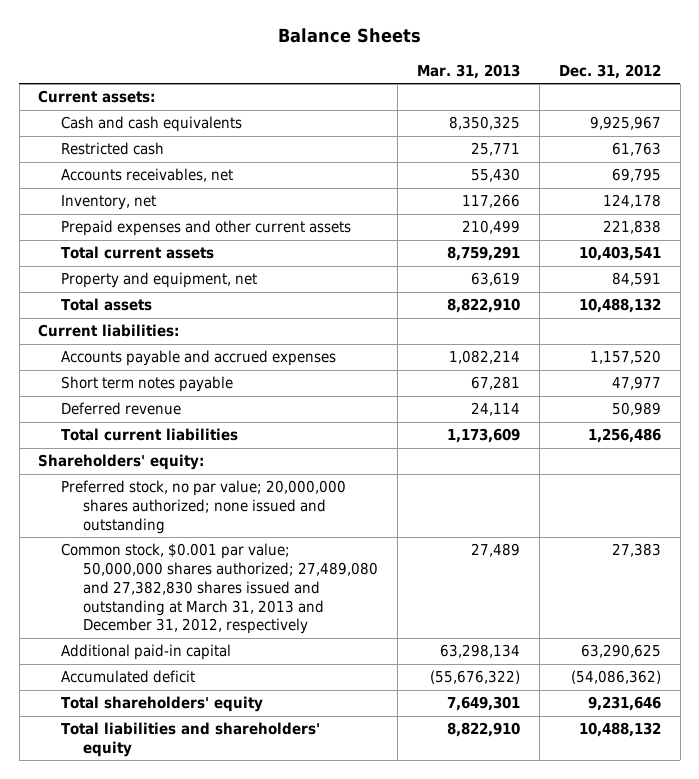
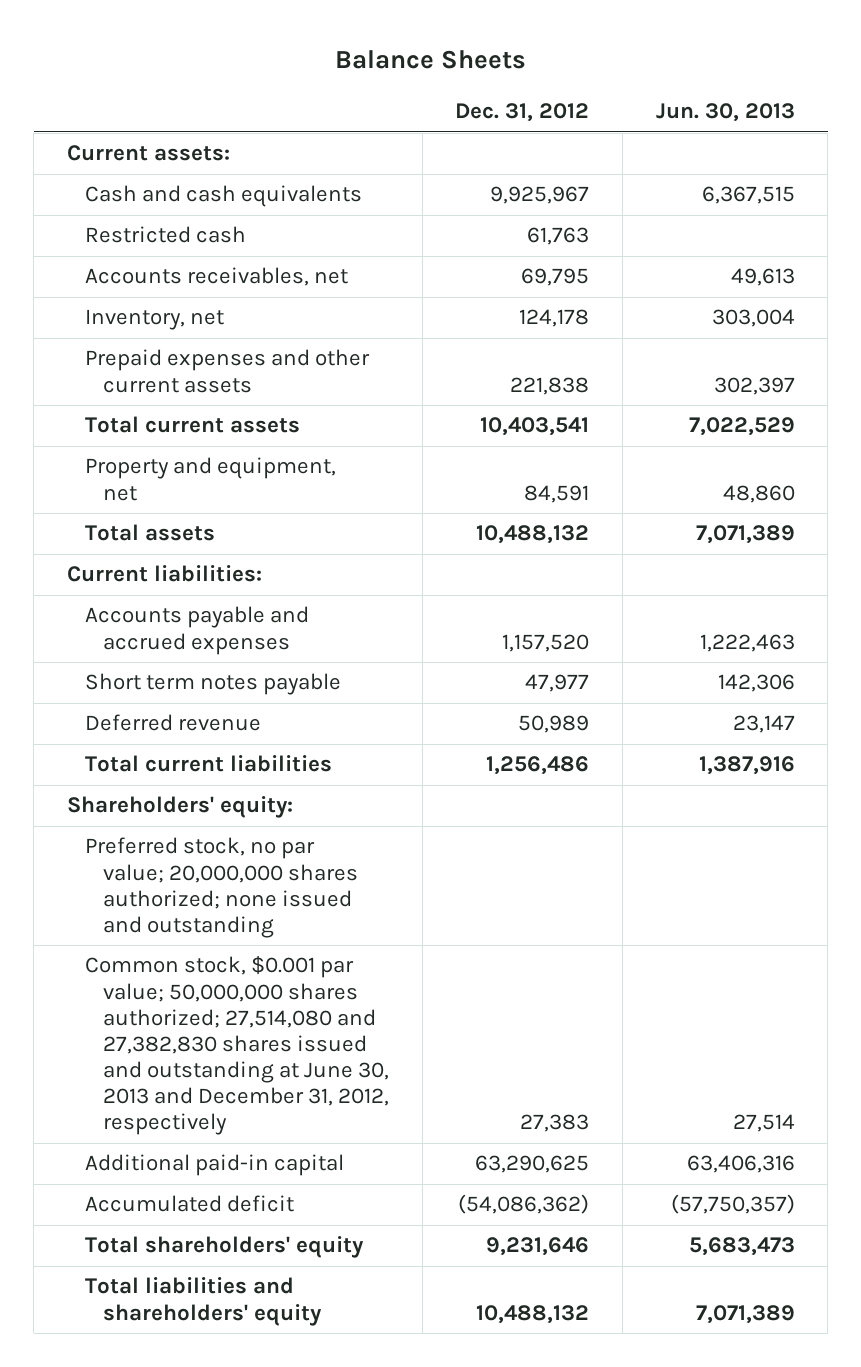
[417,63,521,79] Mar. 31, 2013 -> none
none -> [655,103,795,123] Jun. 30, 2013
[60,543,379,635] Common stock, $0.001 par value; 50,000,000 shares authorized; 27,489,080 and 27,382,830 shares issued and outstanding at March 31, 2013 and December 31, 2012, respectively -> [84,956,390,1136] Common stock, $0.001 par value; 50,000,000 shares authorized; 27,514,080 and 27,382,830 shares issued and outstanding at June 30, 2013 and December 31, 2012, respectively

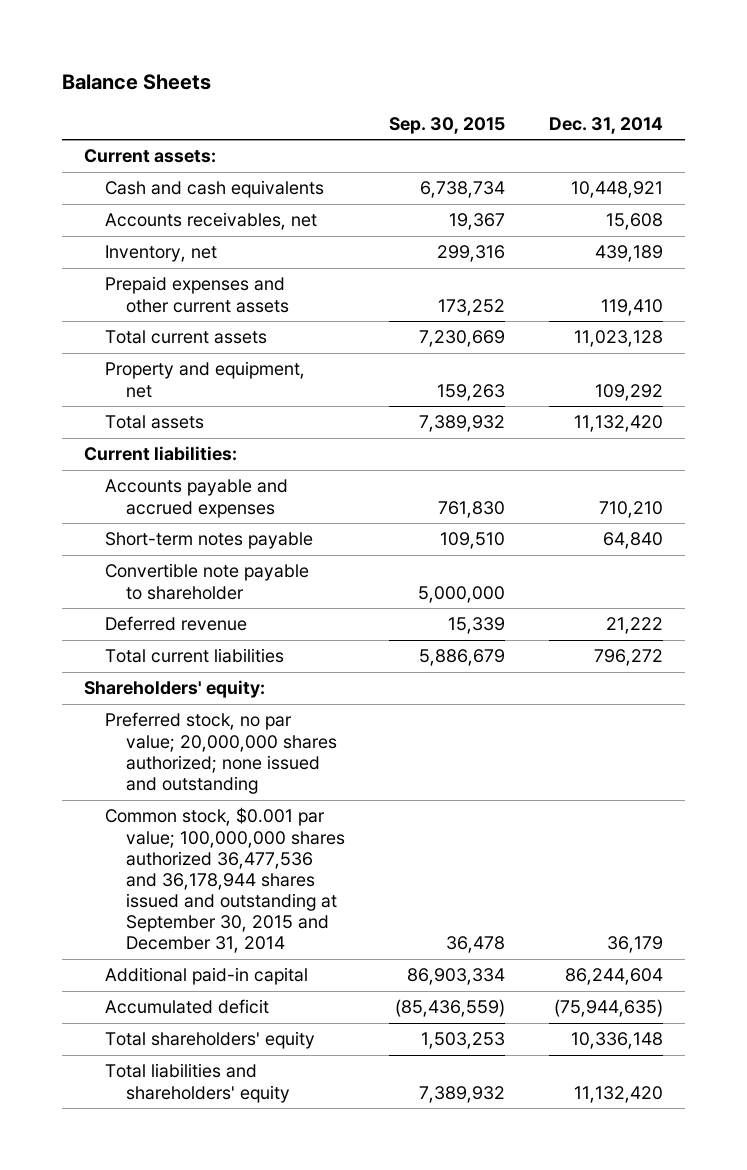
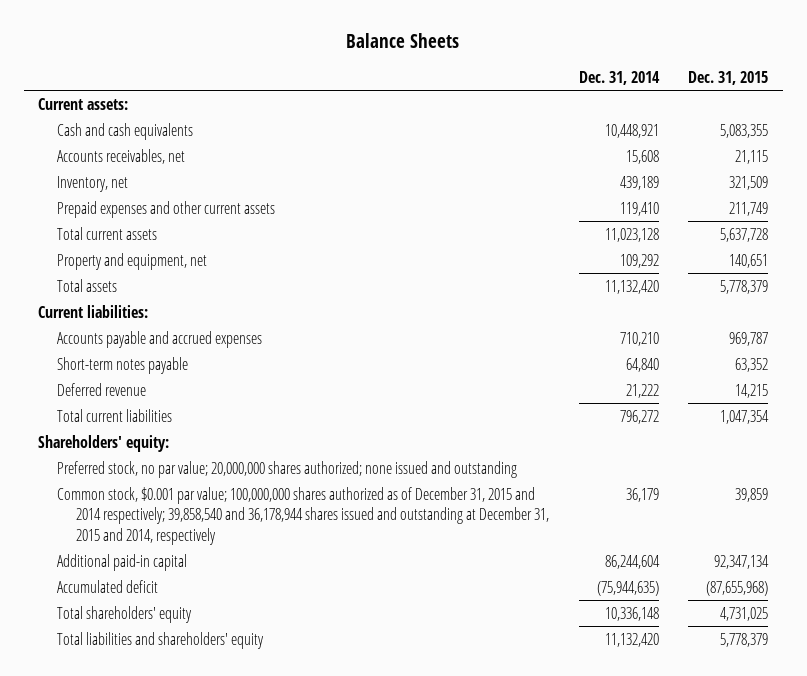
[389,116,506,134] Sep. 30, 2015 -> none
none -> [688,71,769,86] Dec. 31, 2015
[105,563,310,600] Convertible note payable to shareholder -> none
[105,807,346,954] Common stock, $0.001 par value; 100,000,000 shares authorized 36,477,536 and 36,178,944 shares issued and outstanding at September 30, 2015 and December 31, 2014 -> [57,486,550,545] Common stock, $0.001 par value; 100,000,000 shares authorized as of December 31, 2015 and 2014 respectively; 39,858,540 and 36,178,944 shares issued and outstanding at December 31, 2015 and 2014, respectively

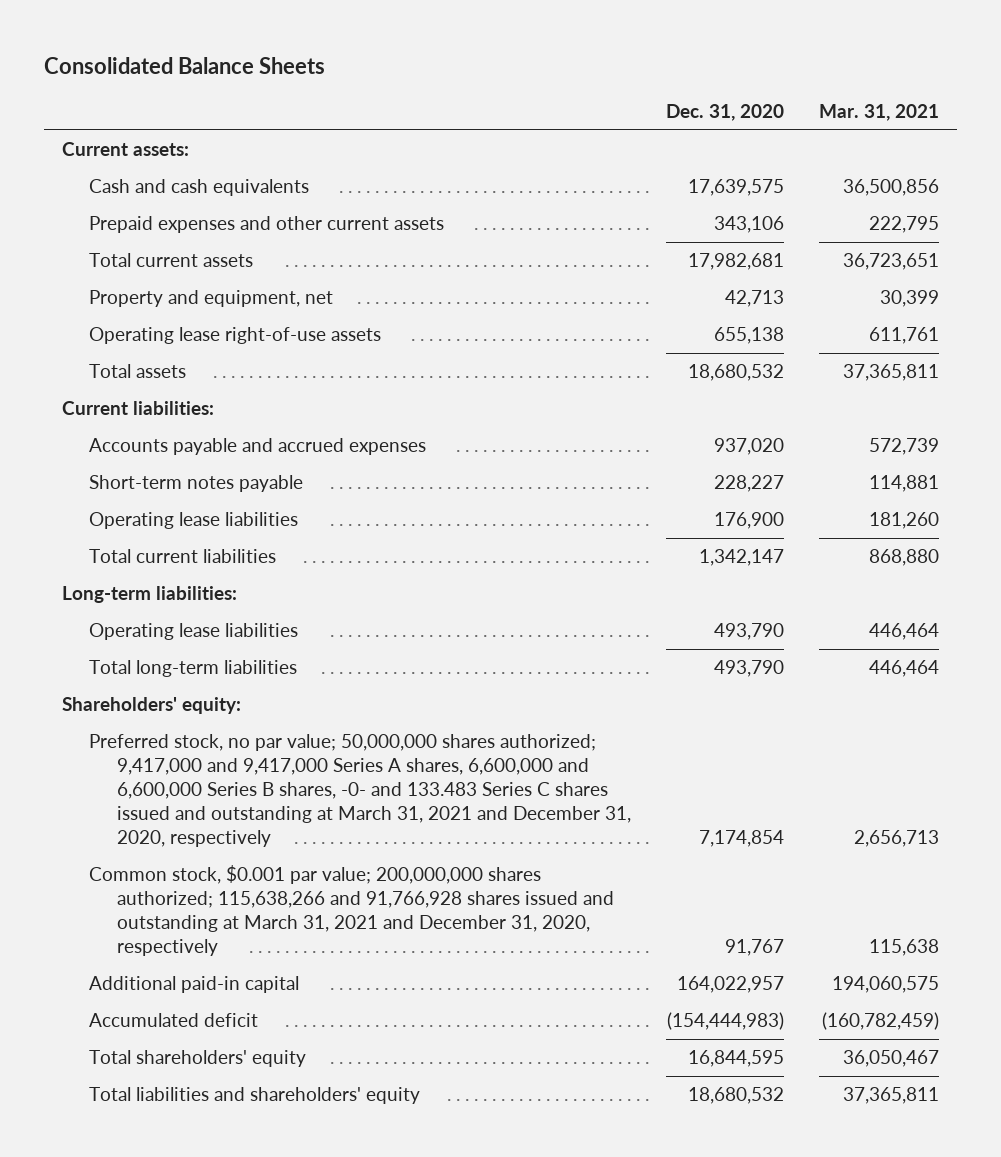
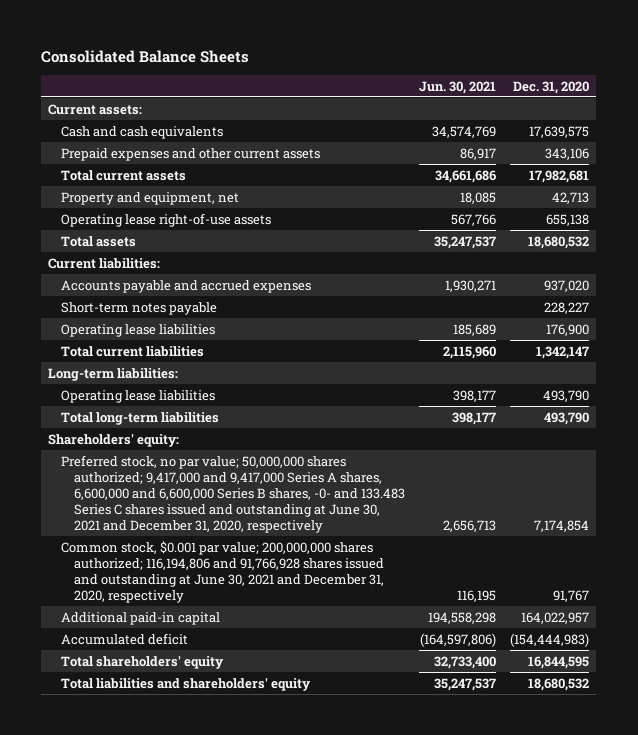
[819,104,940,122] Mar. 31, 2021 -> none
none -> [419,80,497,94] Jun. 30, 2021
[89,734,632,847] Preferred stock, no par value; 50,000,000 shares authorized; 9,417,000 and 9,417,000 Series A shares, 6,600,000 and 6,600,000 Series B shares, -0- and 133.483 Series C shares issued and outstanding at March 31, 2021 and December 31, 2020, respectively -> [61,454,405,534] Preferred stock, no par value; 50,000,000 shares authorized; 9,417,000 and 9,417,000 Series A shares, 6,600,000 and 6,600,000 Series B shares, -0- and 133.483 Series C shares issued and outstanding at June 30, 2021 and December 31, 2020, respectively
[89,865,615,957] Common stock, $0.001 par value; 200,000,000 shares authorized; 115,638,266 and 91,766,928 shares issued and outstanding at March 31, 2021 and December 31, 2020, respectively -> [61,540,384,604] Common stock, $0.001 par value; 200,000,000 shares authorized; 116,194,806 and 91,766,928 shares issued and outstanding at June 30, 2021 and December 31, 2020, respectively

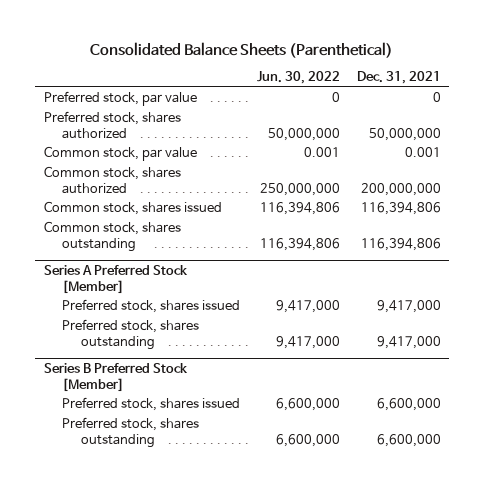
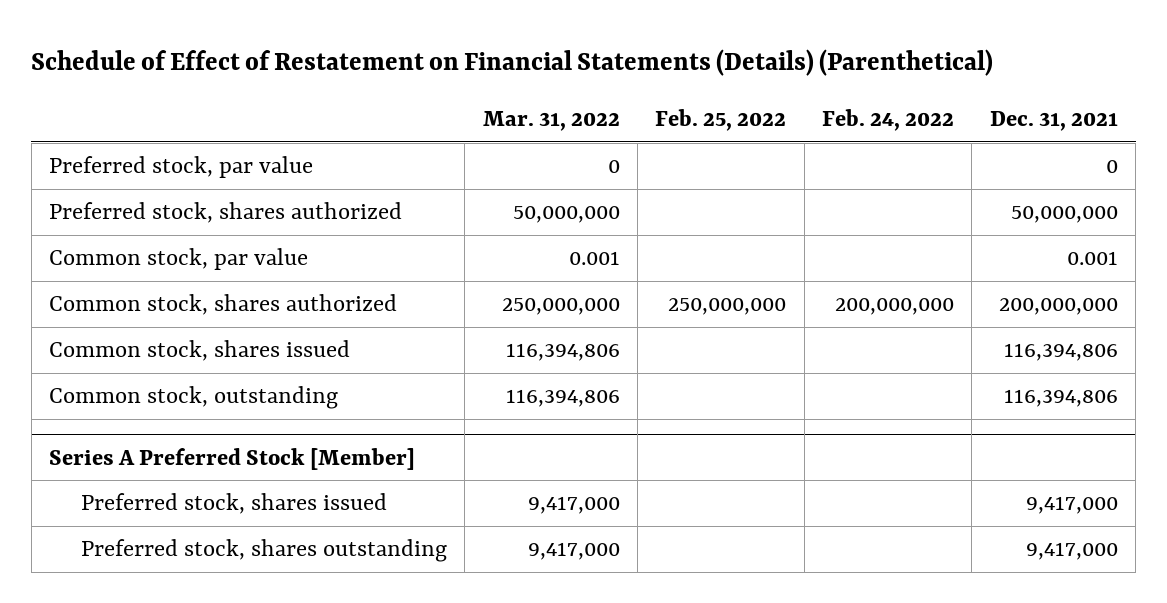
[90,41,394,58] Consolidated Balance Sheets (Parenthetical) -> [31,49,994,77] Schedule of Effect of Restatement on Financial Statements (Details) (Parenthetical)
[257,71,341,85] Jun. 30, 2022 -> none
none -> [482,110,620,131] Mar. 31, 2022
none -> [655,108,787,131] Feb. 25, 2022
none -> [822,108,955,131] Feb. 24, 2022
[43,221,181,253] Common stock, shares outstanding -> [48,386,338,410] Common stock, outstanding
[43,363,188,393] Series B Preferred Stock [Member] -> none
[62,397,241,412] Preferred stock, shares issued -> none
[62,417,200,449] Preferred stock, shares outstanding -> none

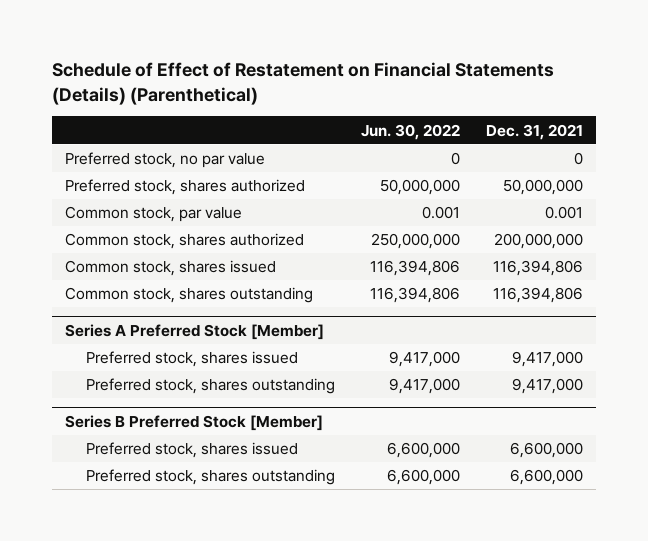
[482,110,620,131] Mar. 31, 2022 -> none
[655,108,787,131] Feb. 25, 2022 -> none
[822,108,955,131] Feb. 24, 2022 -> none
none -> [360,123,460,140] Jun. 30, 2022
[48,156,313,179] Preferred stock, par value -> [64,152,265,169] Preferred stock, no par value
[48,386,338,410] Common stock, outstanding -> [64,287,313,304] Common stock, shares outstanding
none -> [64,415,323,432] Series B Preferred Stock [Member]
none -> [85,442,298,459] Preferred stock, shares issued
none -> [85,469,335,486] Preferred stock, shares outstanding

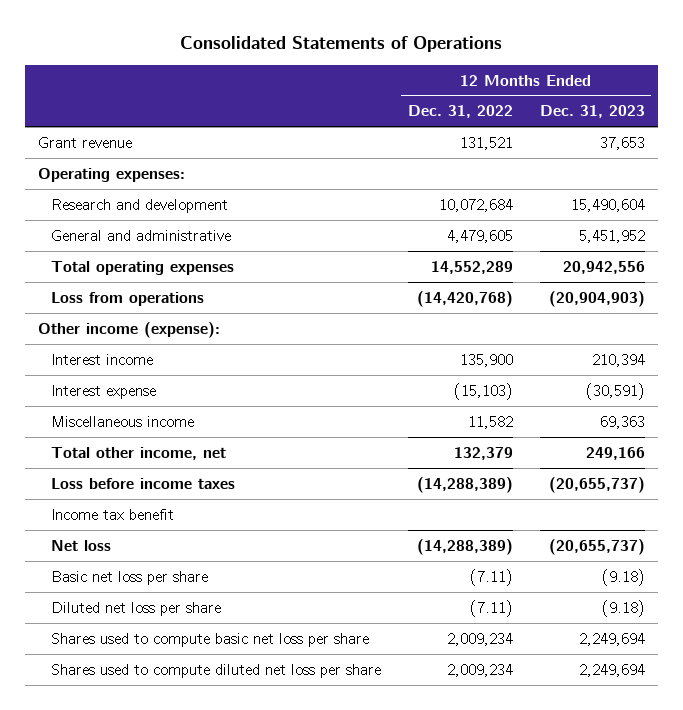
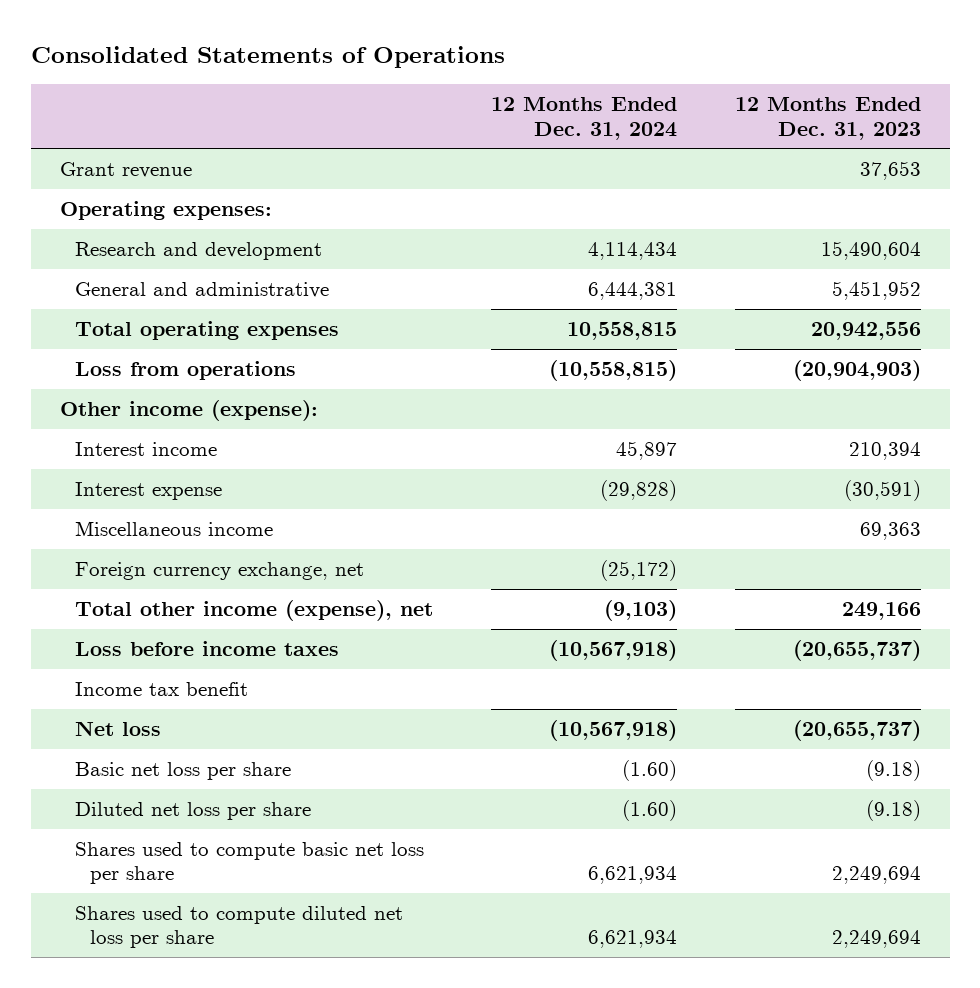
[407,105,513,119] Dec. 31, 2022 -> none
none -> [490,97,677,140] 12 Months Ended Dec. 31, 2024
none -> [74,562,364,581] Foreign currency exchange, net
[50,446,226,460] Total other income, net -> [74,600,433,622] Total other income (expense), net

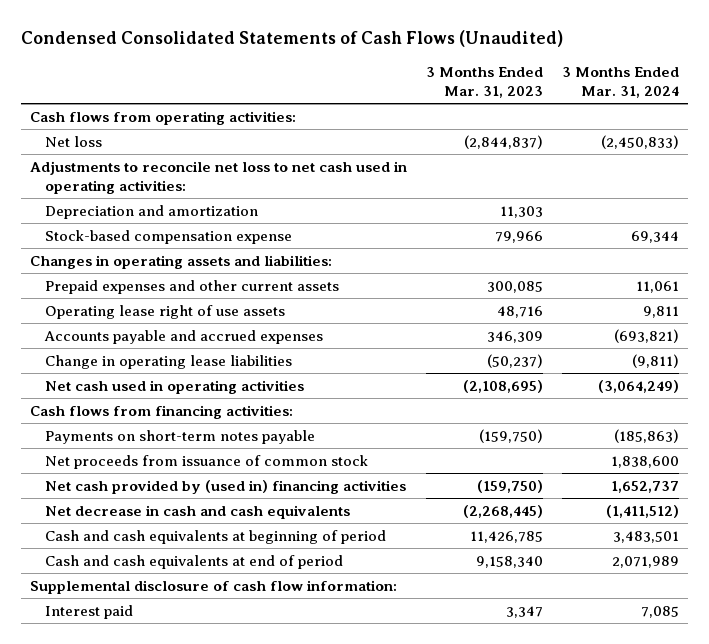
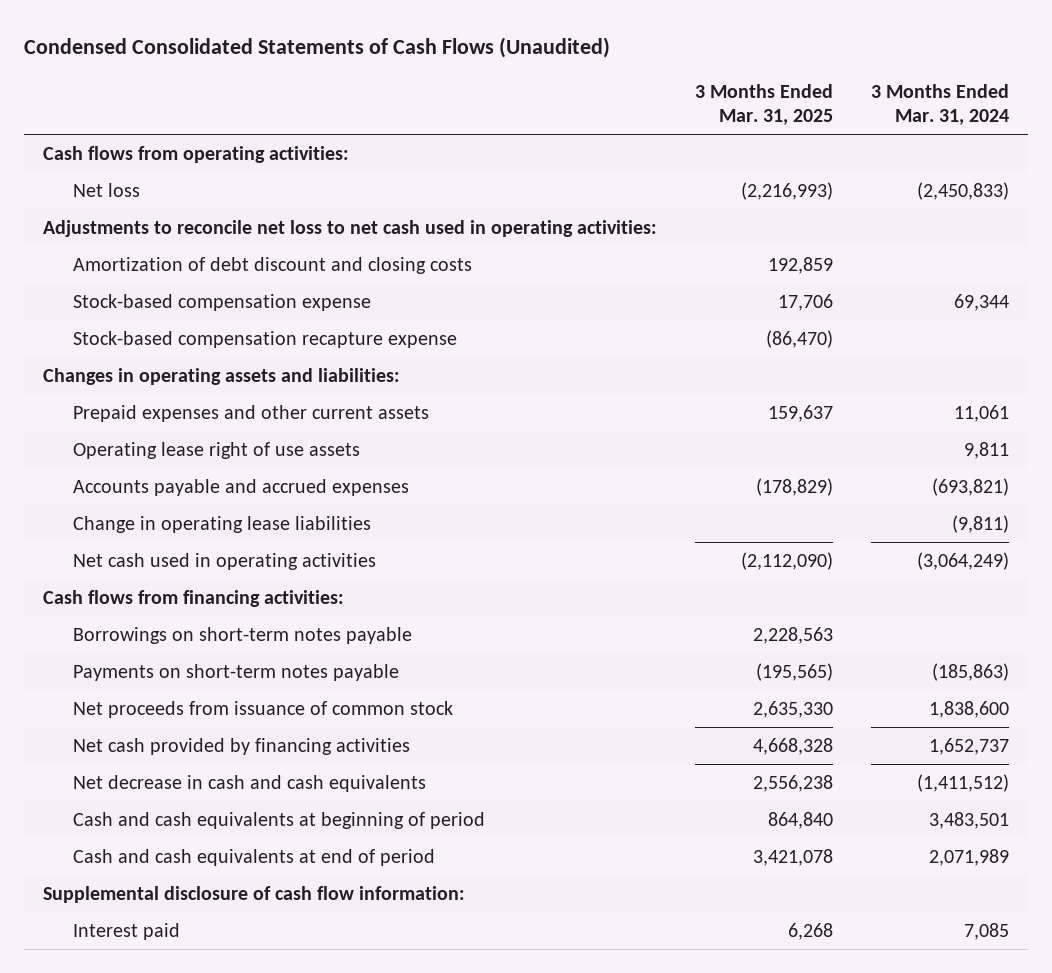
[425,66,543,98] 3 Months Ended Mar. 31, 2023 -> none
none -> [695,84,834,126] 3 Months Ended Mar. 31, 2025
[45,204,259,219] Depreciation and amortization -> none
none -> [73,256,473,274] Amortization of debt discount and closing costs
none -> [73,330,458,348] Stock-based compensation recapture expense
none -> [73,626,413,644] Borrowings on short-term notes payable
[45,479,407,494] Net cash provided by (used in) financing activities -> [73,737,411,755] Net cash provided by financing activities

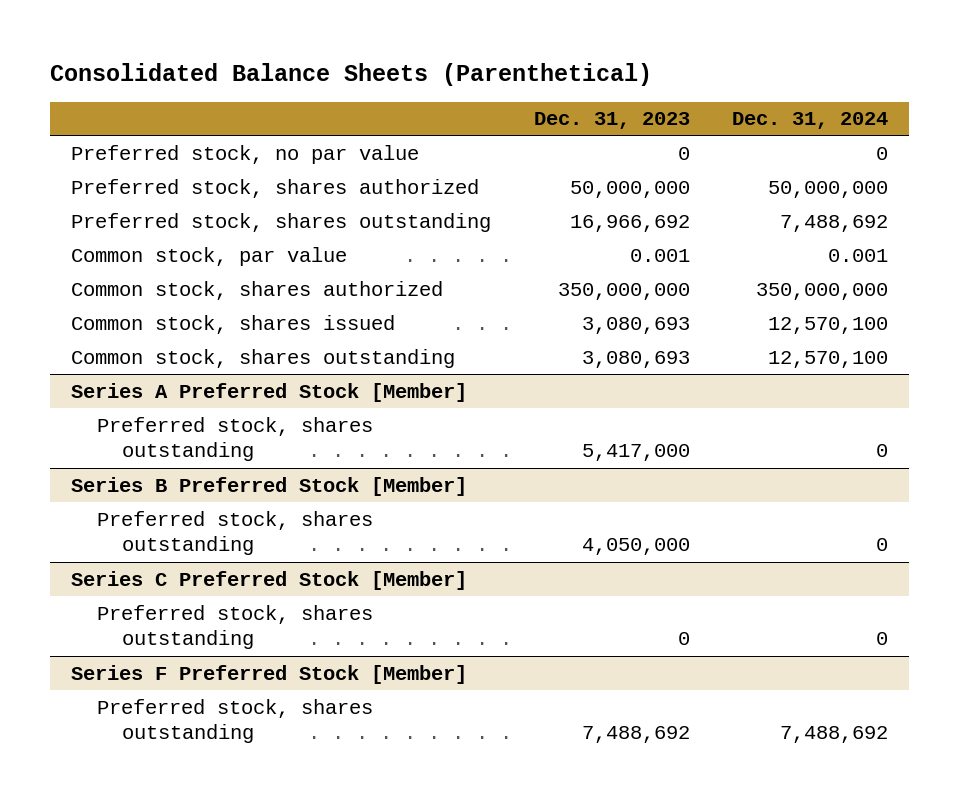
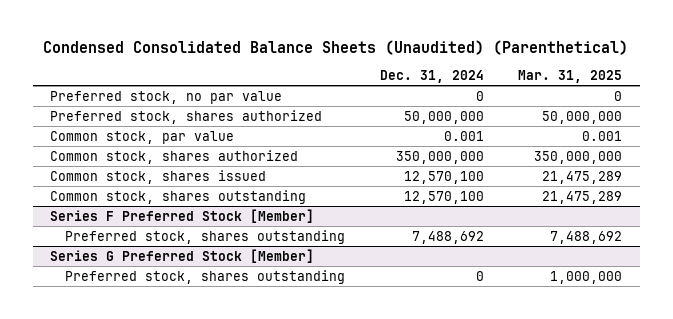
[49,63,652,87] Consolidated Balance Sheets (Parenthetical) -> [43,39,629,55] Condensed Consolidated Balance Sheets (Unaudited) (Parenthetical)
[533,112,690,130] Dec. 31, 2023 -> none
none -> [518,70,623,84] Mar. 31, 2025
[71,212,492,232] Preferred stock, shares outstanding -> none
[71,382,468,402] Series A Preferred Stock [Member] -> none
[96,416,373,462] Preferred stock, shares outstanding -> none
[71,476,468,496] Series B Preferred Stock [Member] -> none
[96,510,373,556] Preferred stock, shares outstanding -> none
[71,570,468,590] Series C Preferred Stock [Member] -> none
[96,604,373,650] Preferred stock, shares outstanding -> none
none -> [50,248,315,263] Series G Preferred Stock [Member]
none -> [64,269,345,284] Preferred stock, shares outstanding

